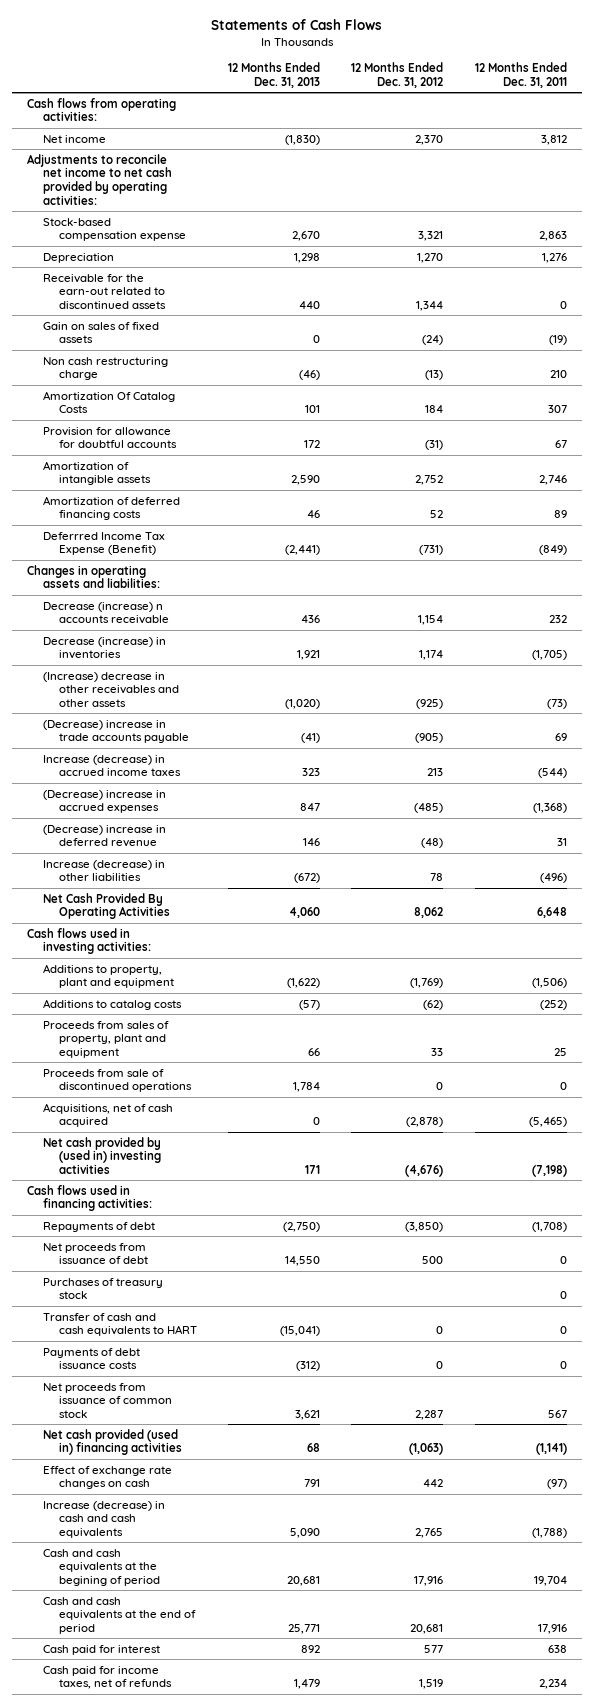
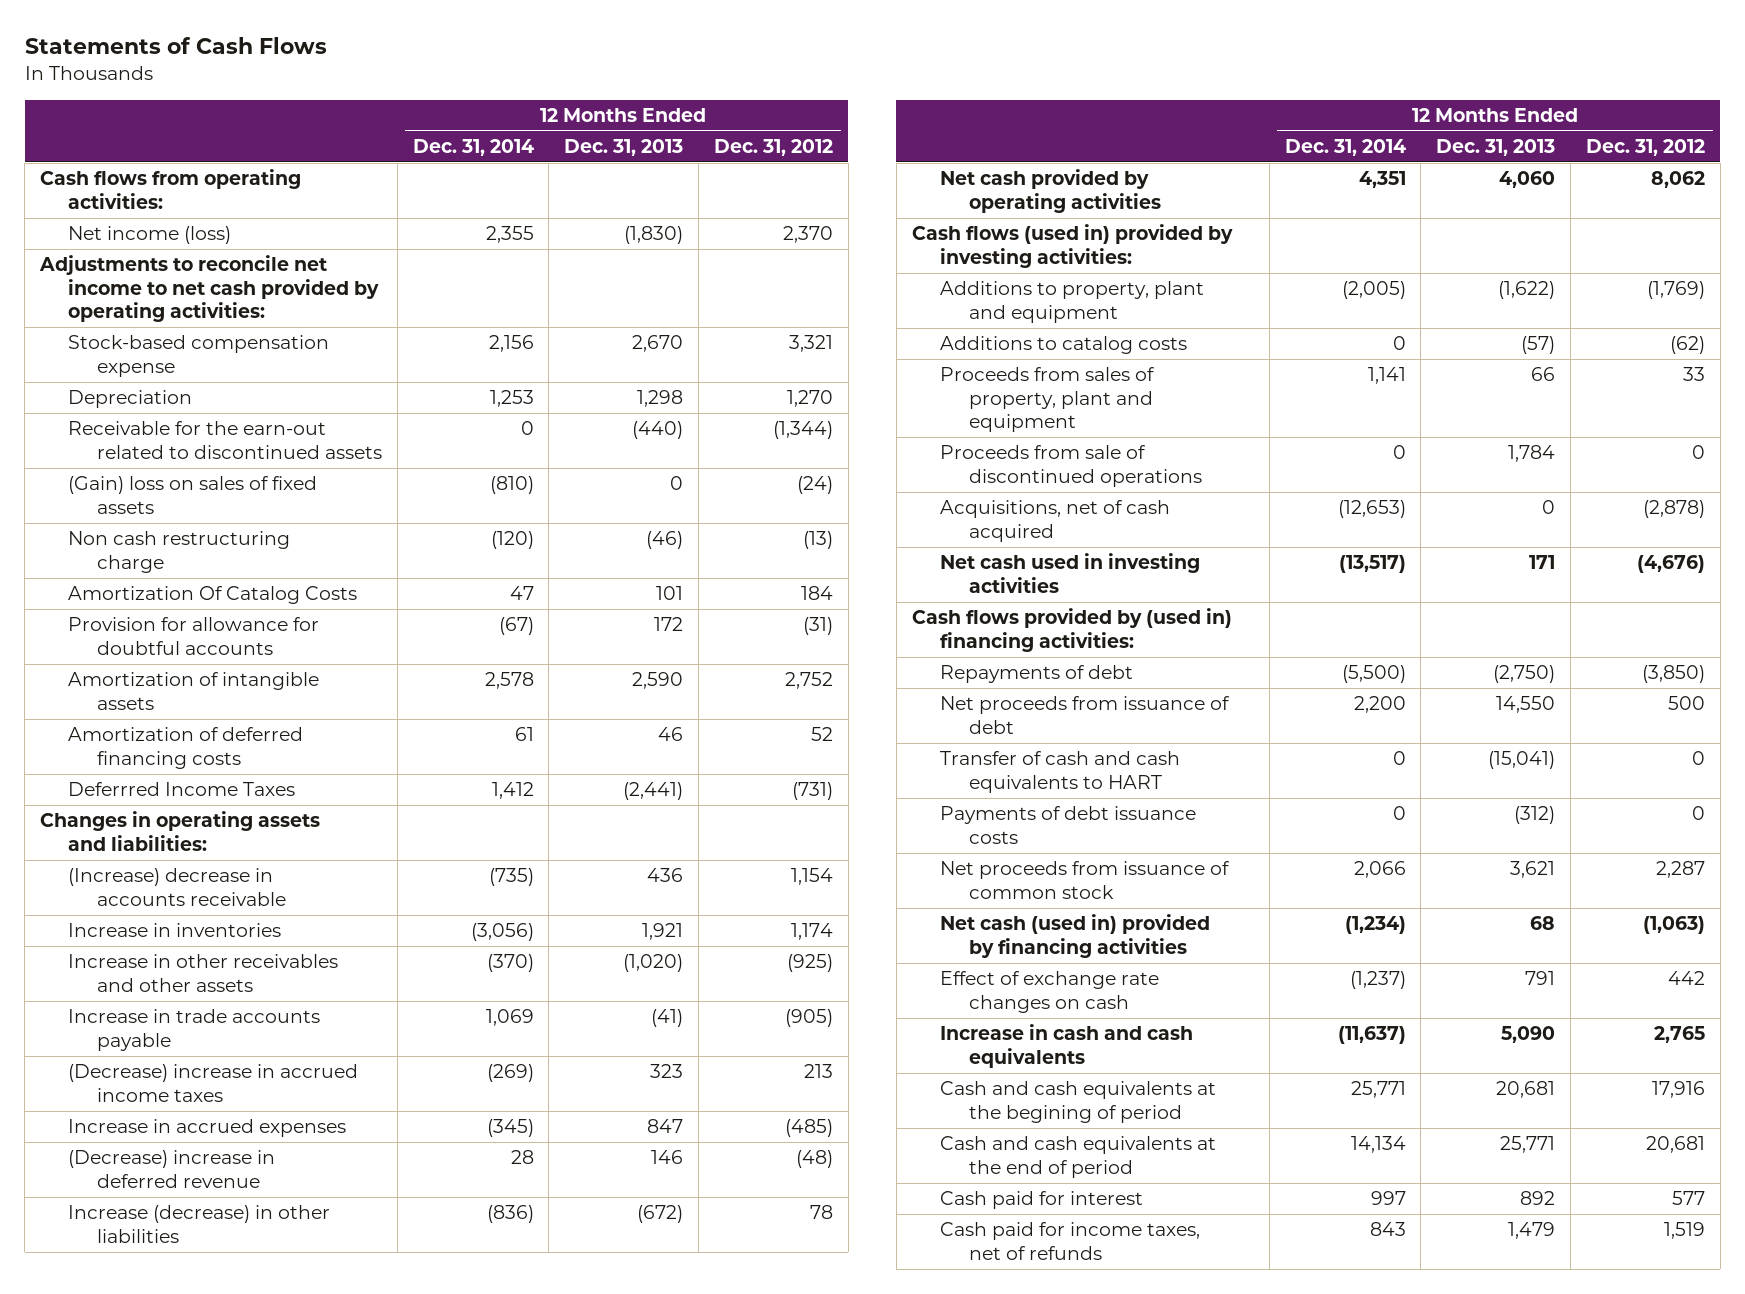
[474,62,567,88] 12 Months Ended Dec. 31, 2011 -> none
none -> [412,138,534,156] Dec. 31, 2014
[43,134,107,143] Net income -> [68,226,232,245] Net income (loss)
[299,300,321,309] 440 -> [632,421,684,440] (440)
[416,300,444,311] 1,344 -> [773,421,834,440] (1,344)
[43,321,160,344] Gain on sales of fixed assets -> [68,476,318,514] (Gain) loss on sales of fixed assets
[43,531,166,556] Deferrred Income Tax Expense (Benefit) -> [68,782,296,797] Deferrred Income Taxes
[43,601,170,625] Decrease (increase) n accounts receivable -> [68,868,286,906] (Increase) decrease in accounts receivable
[43,636,167,660] Decrease (increase) in inventories -> [68,923,282,938] Increase in inventories
[43,671,180,707] (Increase) decrease in other receivables and other assets -> [68,954,339,992] Increase in other receivables and other assets
[43,719,190,744] (Decrease) increase in trade accounts payable -> [68,1009,321,1051] Increase in trade accounts payable
[43,754,182,777] Increase (decrease) in accrued income taxes -> [68,1064,359,1102] (Decrease) increase in accrued income taxes
[43,789,167,814] (Decrease) increase in accrued expenses -> [68,1119,347,1138] Increase in accrued expenses
[43,892,171,920] Net Cash Provided By Operating Activities -> [940,169,1161,213] Net cash provided by operating activities
[27,927,152,955] Cash flows used in investing activities: -> [911,224,1233,268] Cash flows (used in) provided by investing activities:
[43,1136,162,1174] Net cash provided by (used in) investing activities -> [940,553,1201,593] Net cash used in investing activities
[27,1184,153,1212] Cash flows used in financing activities: -> [911,608,1232,652] Cash flows provided by (used in) financing activities:
[43,1277,164,1300] Purchases of treasury stock -> none
[43,1428,183,1456] Net cash provided (used in) financing activities -> [940,914,1211,958] Net cash (used in) provided by financing activities
[43,1500,166,1538] Increase (decrease) in cash and cash equivalents -> [940,1024,1194,1068] Increase in cash and cash equivalents

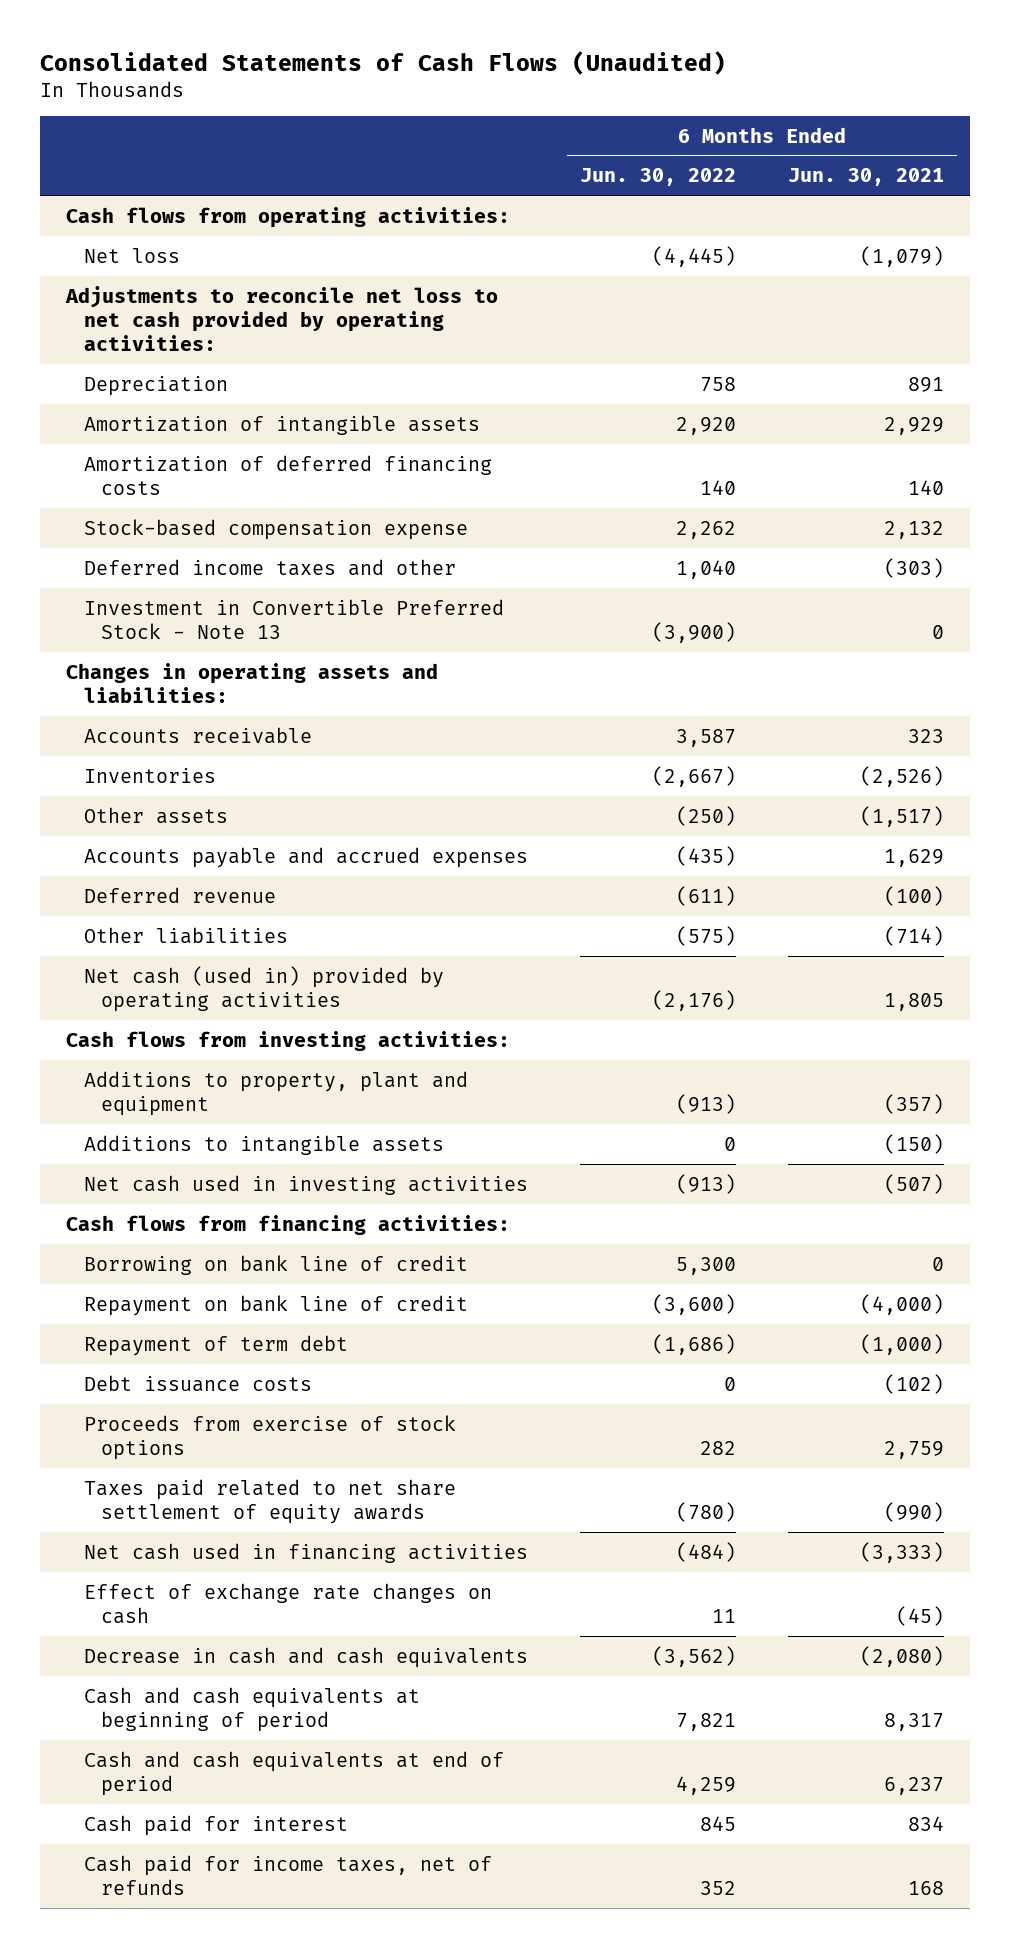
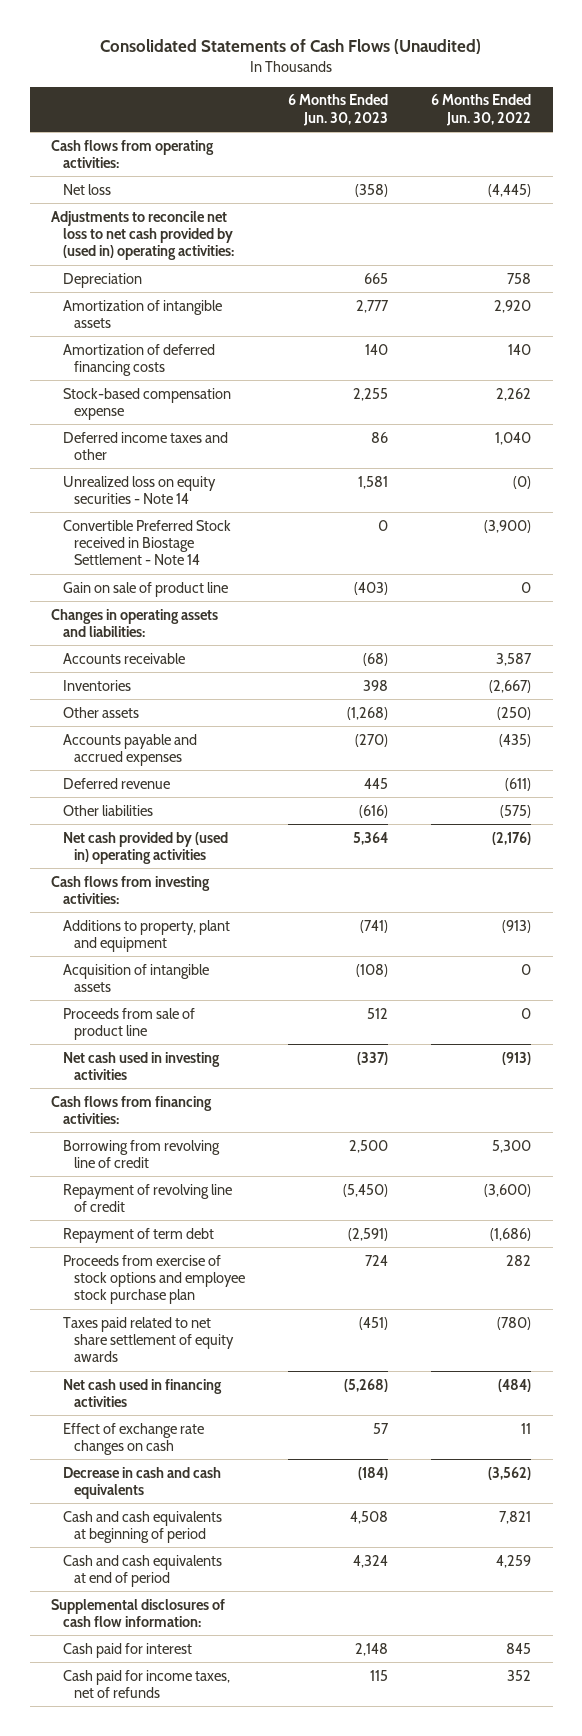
[788,168,945,187] Jun. 30, 2021 -> none
none -> [288,94,389,126] 6 Months Ended Jun. 30, 2023
[65,285,499,352] Adjustments to reconcile net loss to net cash provided by operating activities: -> [51,210,234,261] Adjustments to reconcile net loss to net cash provided by (used in) operating activities:
none -> [62,475,216,505] Unrealized loss on equity securities - Note 14
[83,598,504,639] Investment in Convertible Preferred Stock - Note 13 -> [62,519,231,566] Convertible Preferred Stock received in Biostage Settlement - Note 14
none -> [62,581,228,597] Gain on sale of product line
[83,965,444,1012] Net cash (used in) provided by operating activities -> [62,831,228,865] Net cash provided by (used in) operating activities
[83,1134,444,1155] Additions to intangible assets -> [62,963,209,993] Acquisition of intangible assets
none -> [62,1007,195,1041] Proceeds from sale of product line
[83,1254,468,1275] Borrowing on bank line of credit -> [62,1139,220,1169] Borrowing from revolving line of credit
[83,1294,468,1316] Repayment on bank line of credit -> [62,1183,232,1213] Repayment of revolving line of credit
[83,1374,312,1392] Debt issuance costs -> none
[83,1414,456,1460] Proceeds from exercise of stock options -> [62,1254,246,1305] Proceeds from exercise of stock options and employee stock purchase plan
none -> [51,1598,226,1628] Supplemental disclosures of cash flow information:

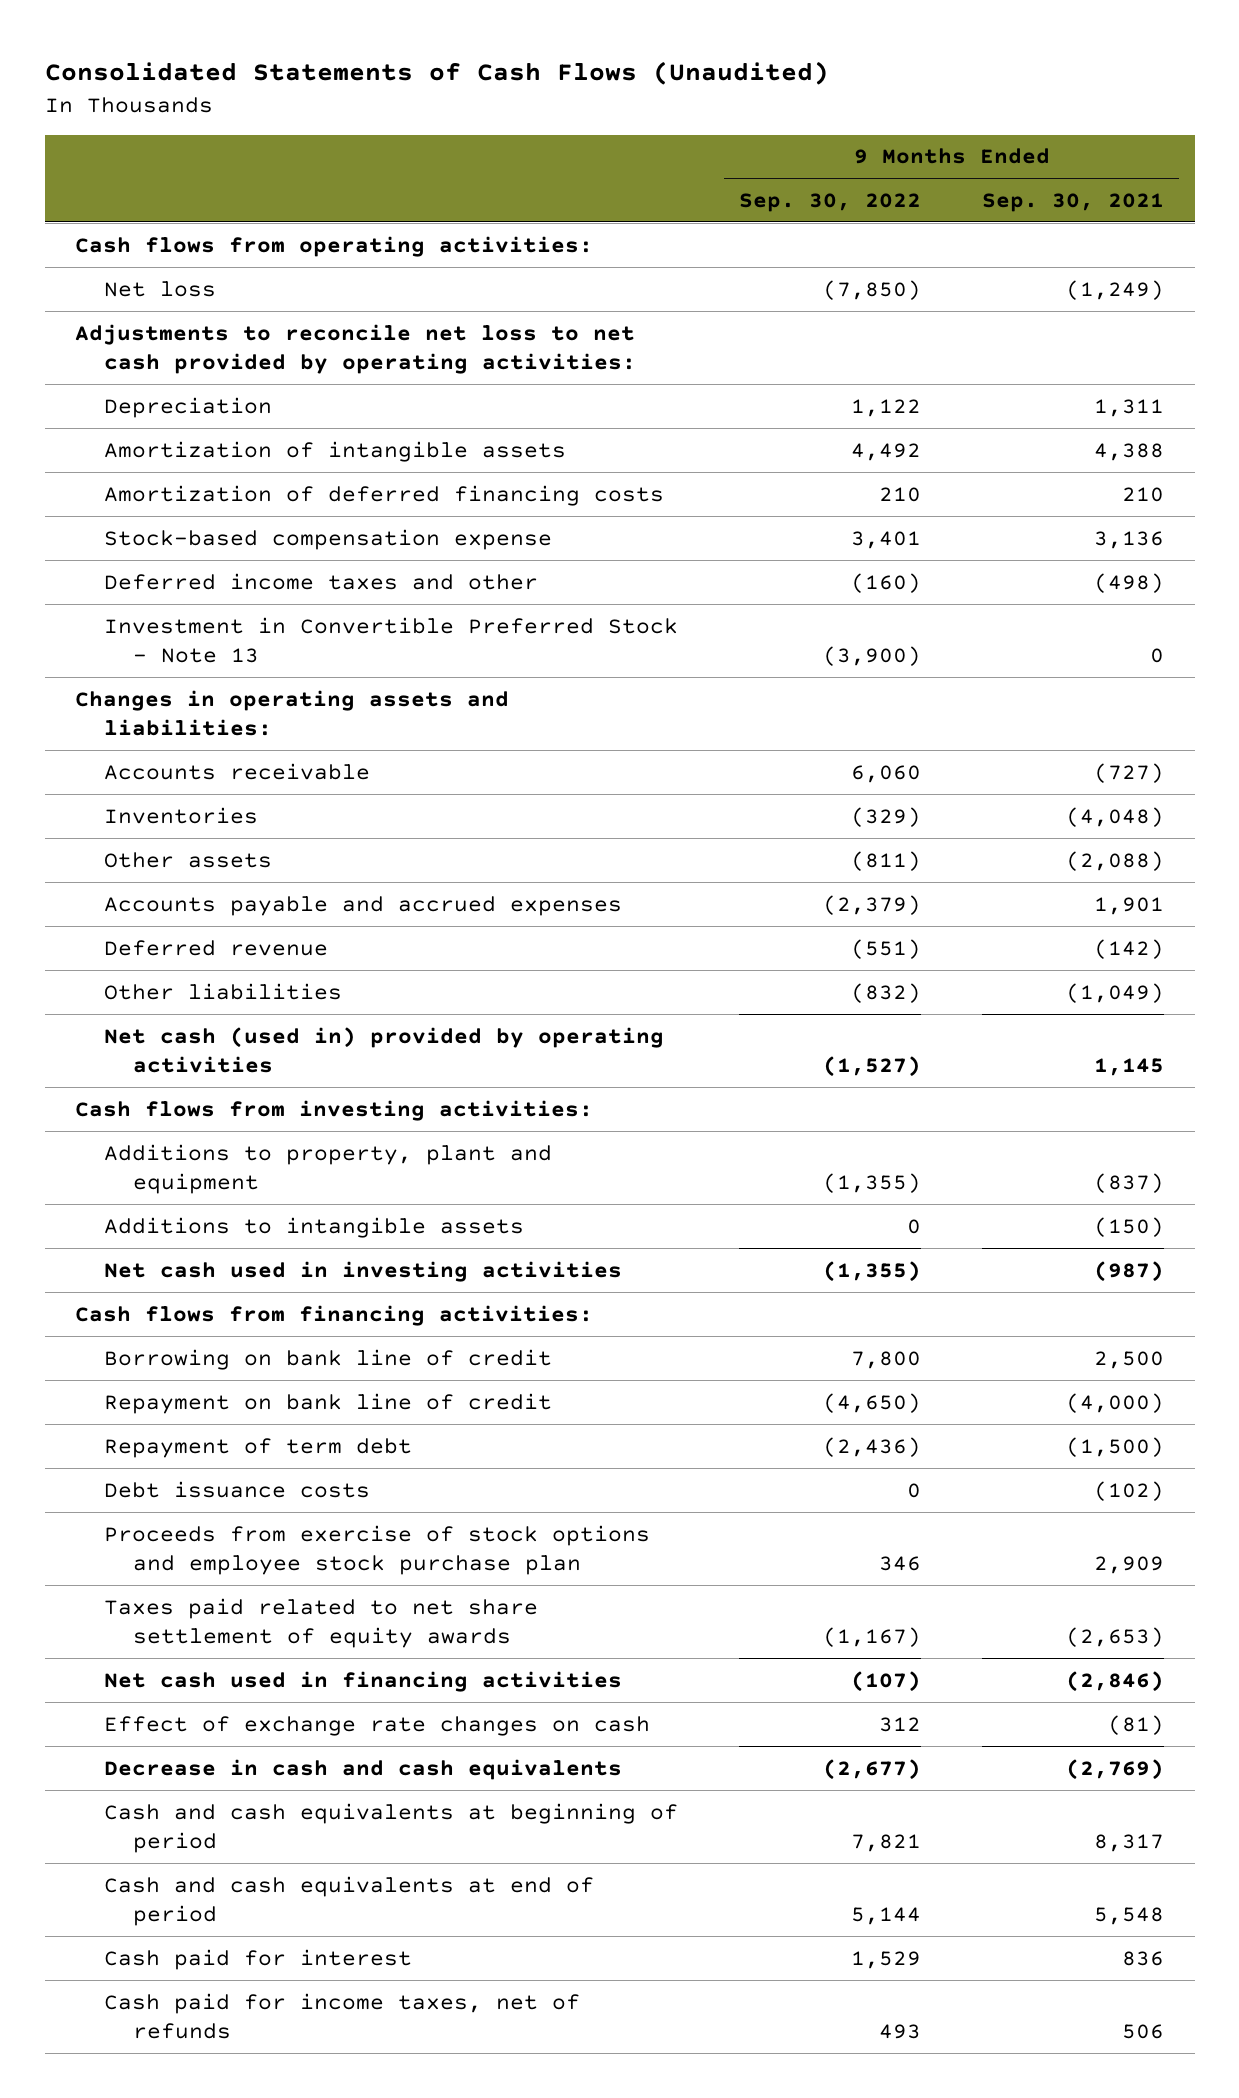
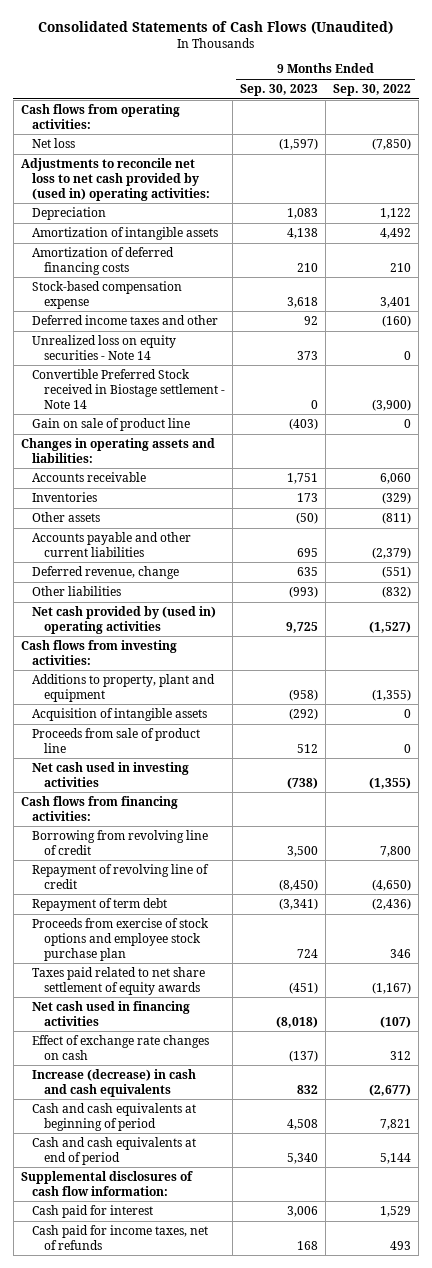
[982,192,1165,212] Sep. 30, 2021 -> none
none -> [240,84,319,97] Sep. 30, 2023
[75,323,637,375] Adjustments to reconcile net loss to net cash provided by operating activities: -> [20,158,211,201] Adjustments to reconcile net loss to net cash provided by (used in) operating activities:
none -> [32,335,177,360] Unrealized loss on equity securities - Note 14
[104,616,679,664] Investment in Convertible Preferred Stock - Note 13 -> [32,369,225,409] Convertible Preferred Stock received in Biostage settlement - Note 14
none -> [32,418,191,432] Gain on sale of product line
[104,895,623,916] Accounts payable and accrued expenses -> [32,532,192,557] Accounts payable and other current liabilities
[104,939,329,956] Deferred revenue -> [32,566,180,580] Deferred revenue, change
[104,1026,665,1074] Net cash (used in) provided by operating activities -> [32,606,217,634] Net cash provided by (used in) operating activities
[104,1216,525,1238] Additions to intangible assets -> [32,708,208,722] Acquisition of intangible assets
none -> [32,728,201,753] Proceeds from sale of product line
[104,1348,553,1370] Borrowing on bank line of credit -> [32,830,209,855] Borrowing from revolving line of credit
[104,1392,553,1414] Repayment on bank line of credit -> [32,864,210,889] Repayment of revolving line of credit
[104,1480,371,1498] Debt issuance costs -> none
[104,1758,623,1780] Decrease in cash and cash equivalents -> [32,1069,197,1097] Increase (decrease) in cash and cash equivalents
none -> [20,1171,193,1196] Supplemental disclosures of cash flow information:

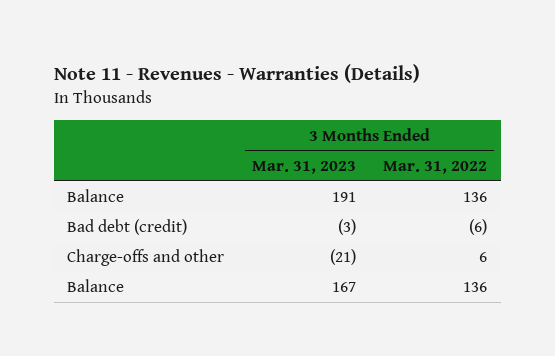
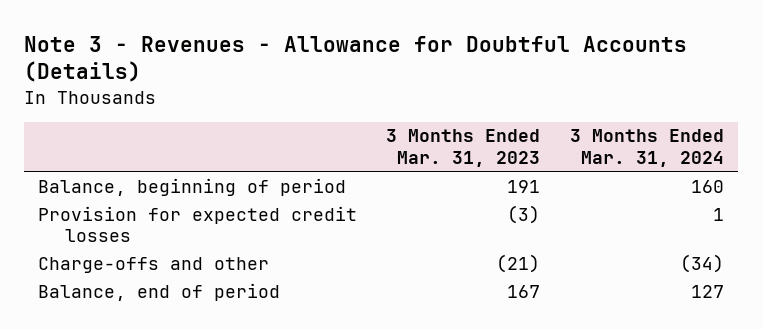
[53,64,420,84] Note 11 - Revenues - Warranties (Details) -> [23,35,687,83] Note 3 - Revenues - Allowance for Doubtful Accounts (Details)
[383,161,488,175] Mar. 31, 2022 -> none
none -> [569,129,724,167] 3 Months Ended Mar. 31, 2024
[67,189,125,203] Balance -> [38,177,347,196] Balance, beginning of period
[67,219,188,236] Bad debt (credit) -> [38,205,358,242] Provision for expected credit losses
[67,279,125,293] Balance -> [38,282,281,301] Balance, end of period

